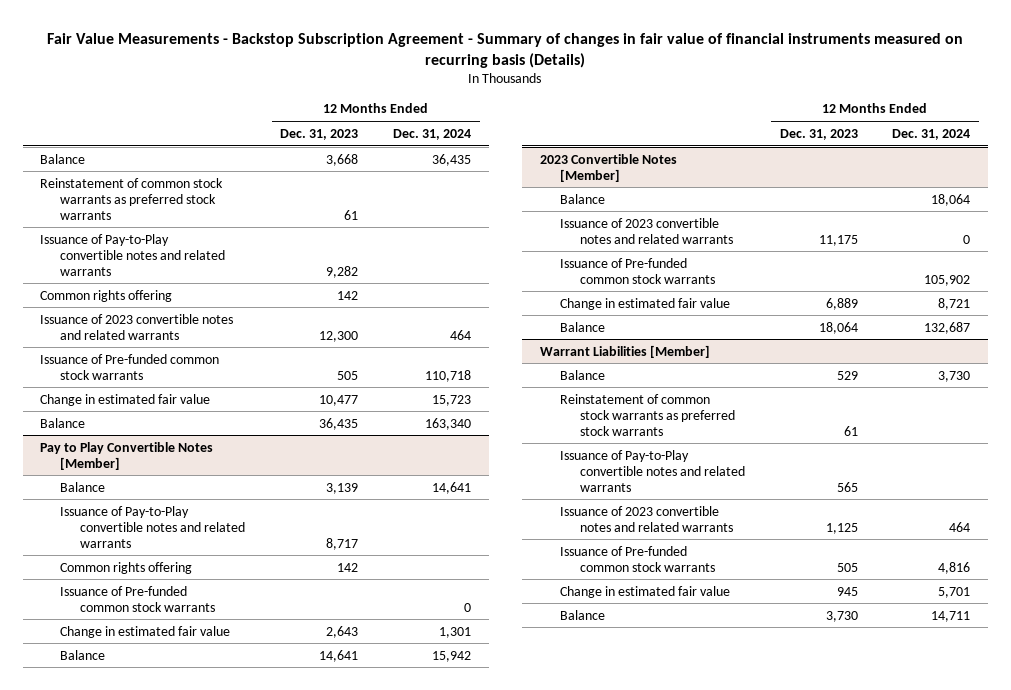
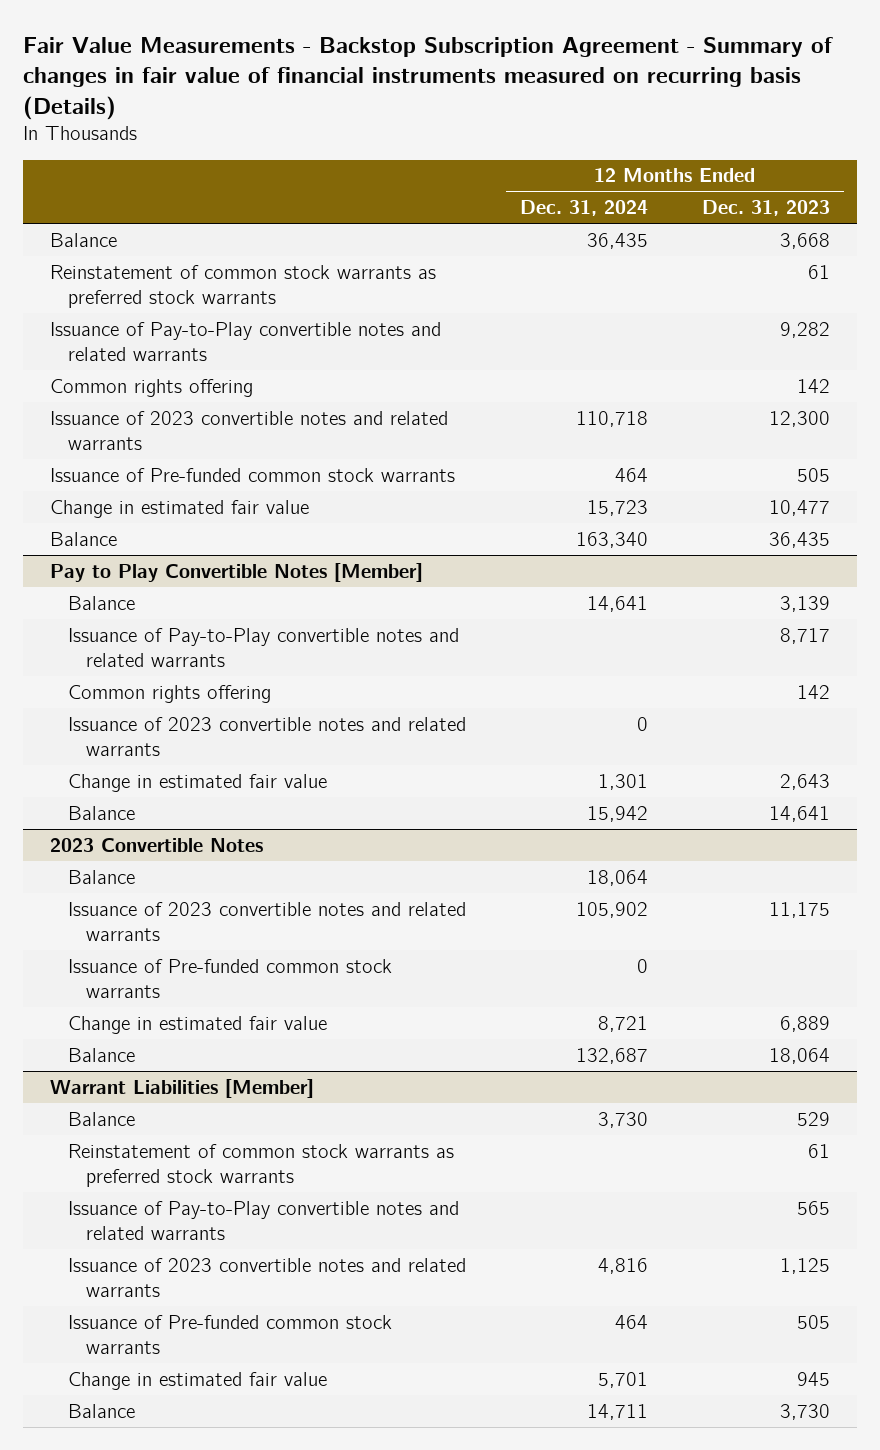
[450,329,472,340] 464 -> [575,410,648,427] 110,718
[425,369,472,382] 110,718 -> [614,467,648,482] 464
[60,585,216,612] Issuance of Pre-funded common stock warrants -> none
none -> [67,716,466,756] Issuance of 2023 convertible notes and related warrants
[539,153,677,182] 2023 Convertible Notes [Member] -> [49,837,263,852] 2023 Convertible Notes
[963,234,971,244] 0 -> [575,901,648,918] 105,902
[924,274,971,286] 105,902 -> [636,958,648,973] 0
[949,521,971,532] 464 -> [597,1257,648,1274] 4,816
[938,561,971,574] 4,816 -> [614,1314,648,1329] 464

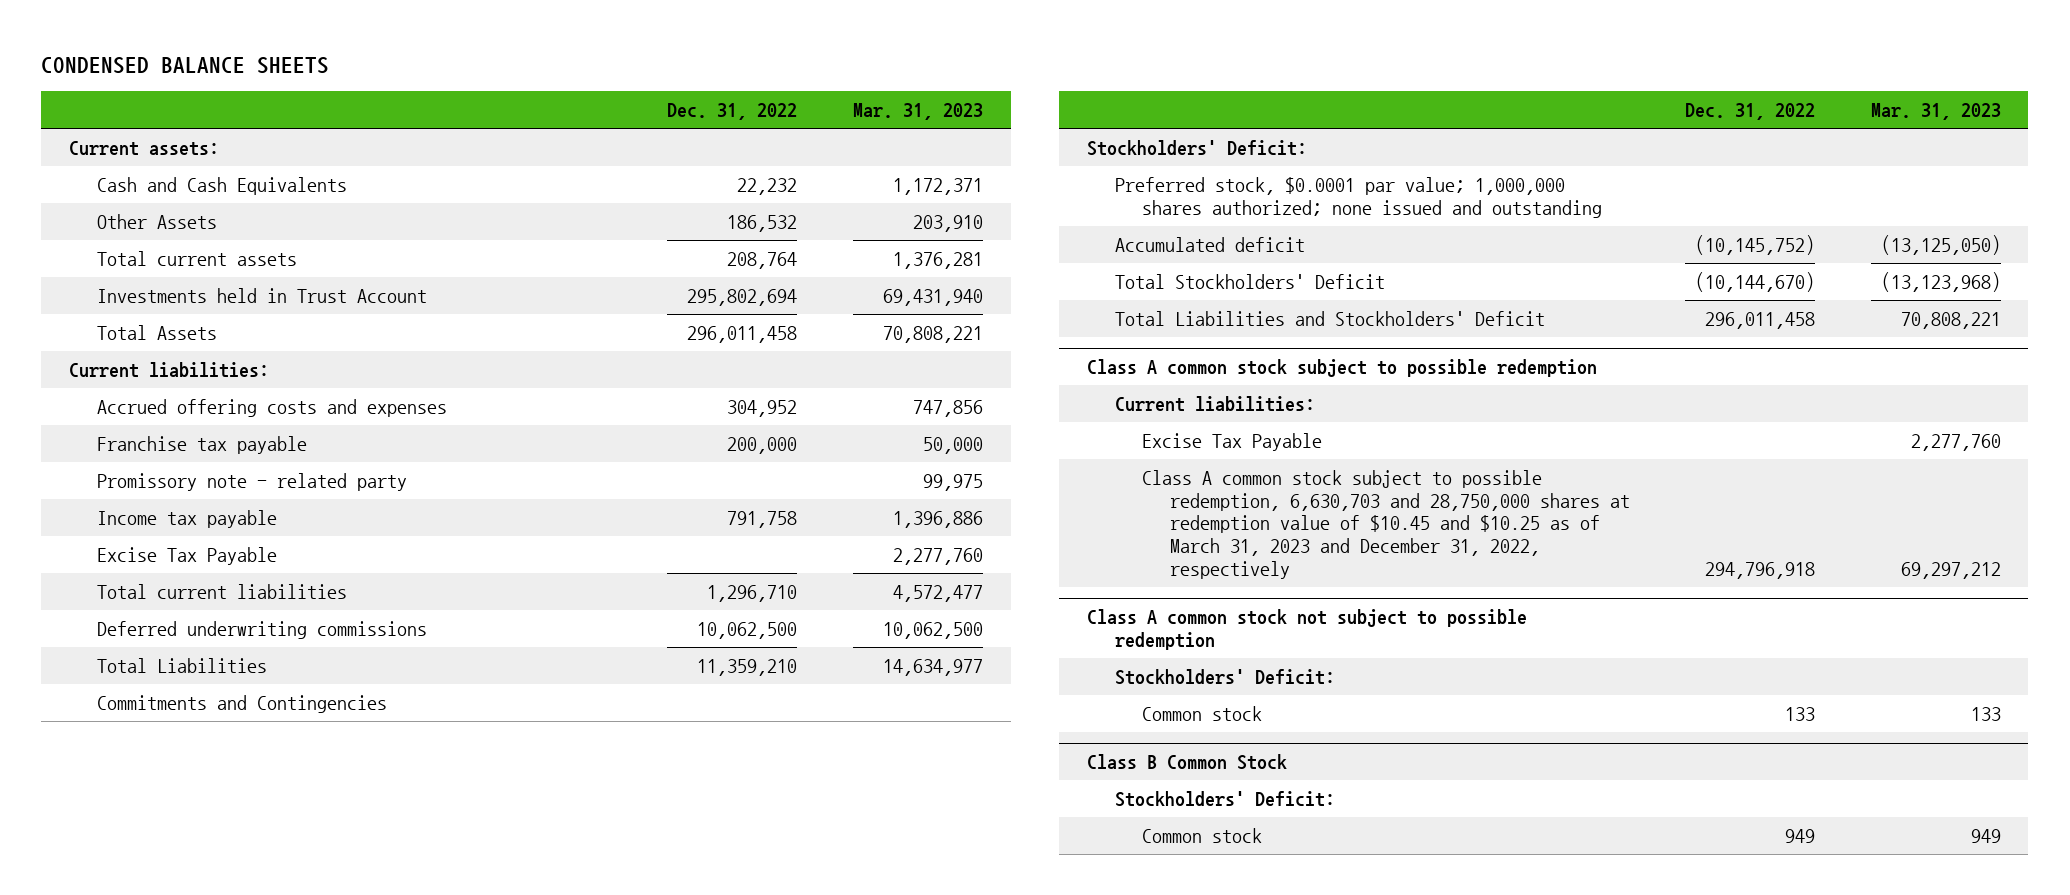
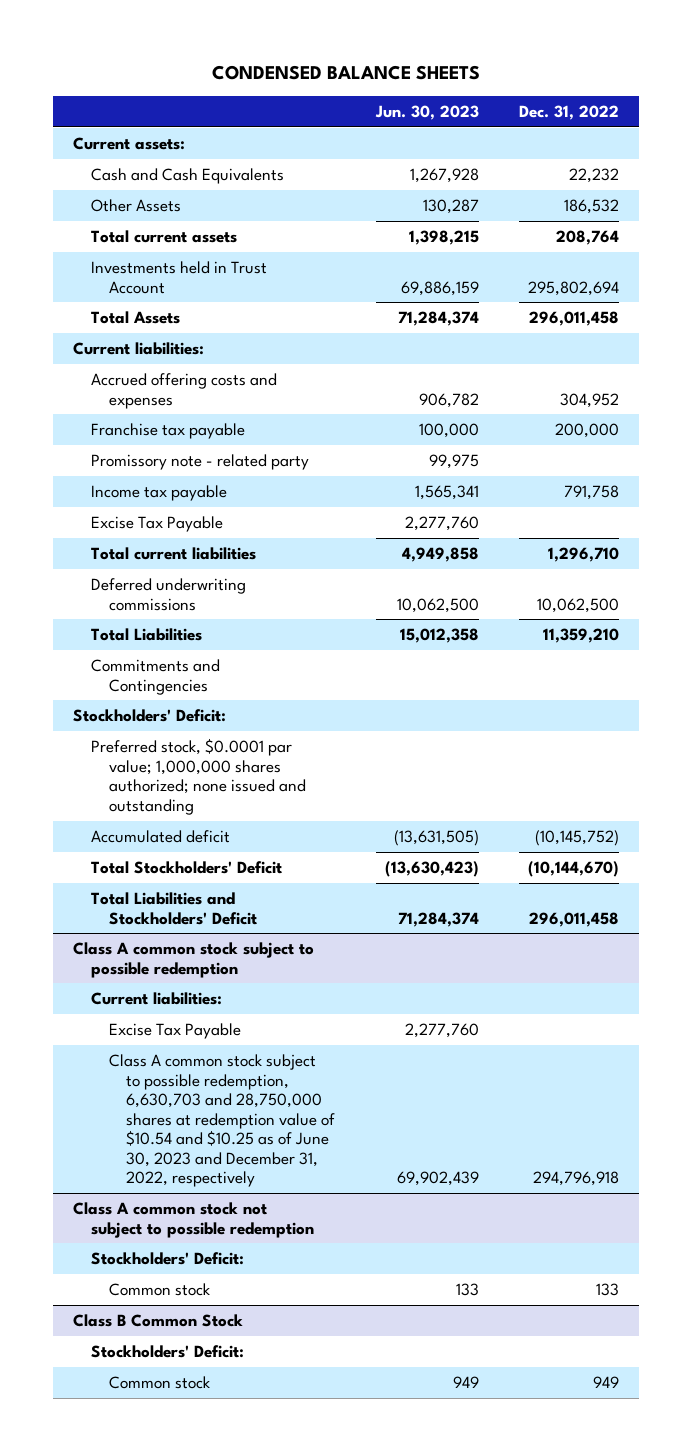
[852,102,983,120] Mar. 31, 2023 -> none
none -> [374,104,479,120] Jun. 30, 2023
[1142,469,1631,580] Class A common stock subject to possible redemption, 6,630,703 and 28,750,000 shares at redemption value of $10.45 and $10.25 as of March 31, 2023 and December 31, 2022, respectively -> [108,1053,336,1188] Class A common stock subject to possible redemption, 6,630,703 and 28,750,000 shares at redemption value of $10.54 and $10.25 as of June 30, 2023 and December 31, 2022, respectively

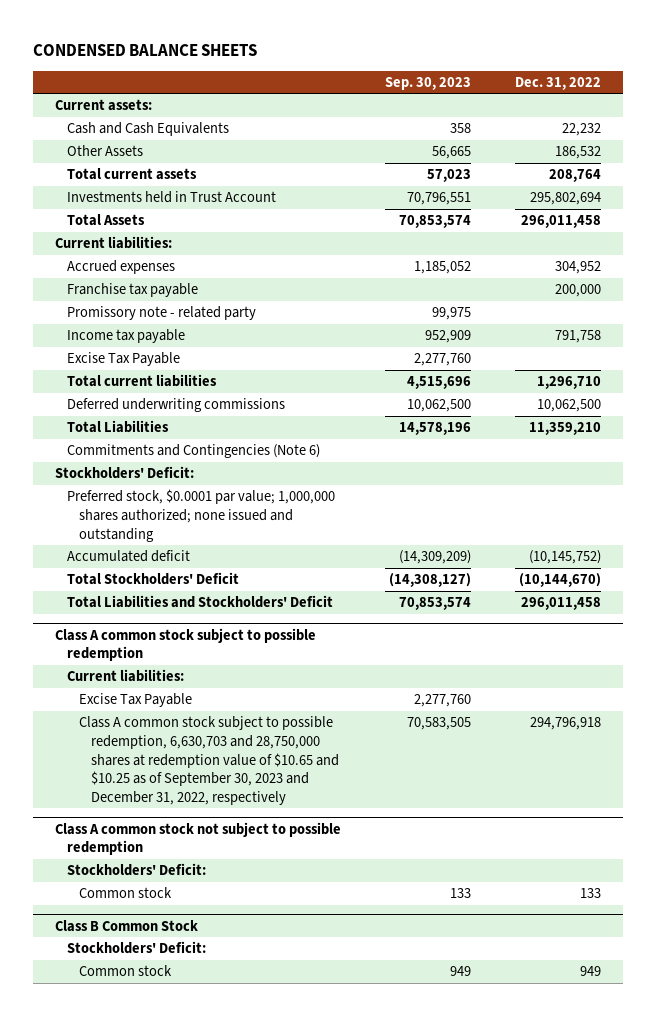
[374,104,479,120] Jun. 30, 2023 -> none
none -> [384,76,471,90] Sep. 30, 2023
[90,372,277,409] Accrued offering costs and expenses -> [67,260,176,275] Accrued expenses
[90,658,220,695] Commitments and Contingencies -> [67,444,321,459] Commitments and Contingencies (Note 6)
[108,1053,336,1188] Class A common stock subject to possible redemption, 6,630,703 and 28,750,000 shares at redemption value of $10.54 and $10.25 as of June 30, 2023 and December 31, 2022, respectively -> [79,716,340,805] Class A common stock subject to possible redemption, 6,630,703 and 28,750,000 shares at redemption value of $10.65 and $10.25 as of September 30, 2023 and December 31, 2022, respectively

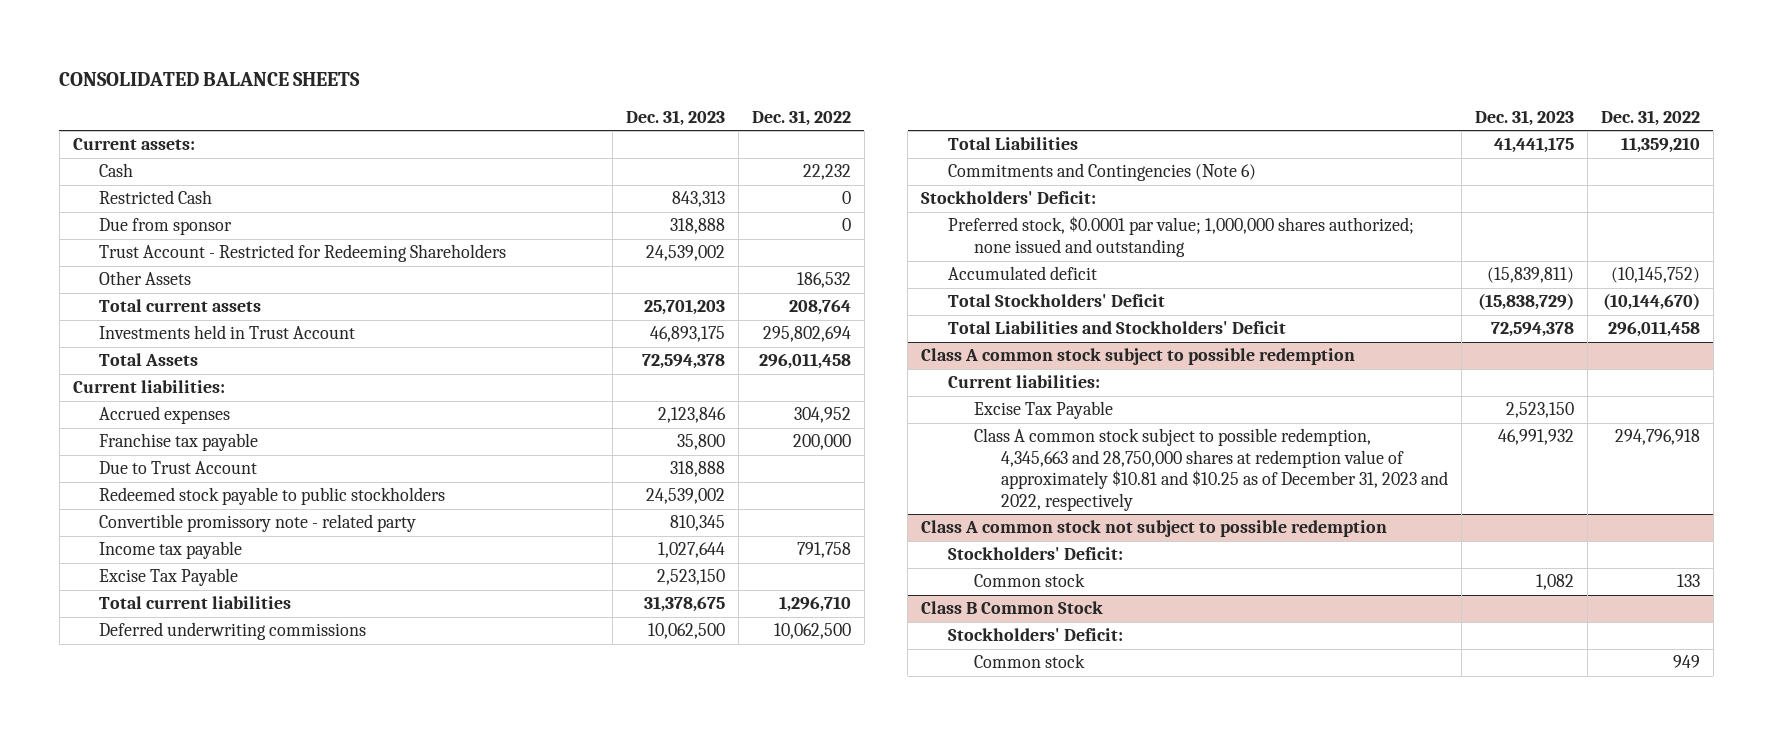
[33,43,258,56] CONDENSED BALANCE SHEETS -> [59,71,361,86] CONSOLIDATED BALANCE SHEETS
[384,76,471,90] Sep. 30, 2023 -> none
none -> [625,109,725,126] Dec. 31, 2023
[67,122,230,137] Cash and Cash Equivalents -> [99,163,134,178] Cash
none -> [99,190,213,205] Restricted Cash
none -> [99,218,233,236] Due from sponsor
none -> [99,244,507,263] Trust Account - Restricted for Redeeming Shareholders
none -> [99,461,258,475] Due to Trust Account
none -> [99,487,446,506] Redeemed stock payable to public stockholders
[67,306,257,321] Promissory note - related party -> [99,514,417,533] Convertible promissory note - related party
[79,716,340,805] Class A common stock subject to possible redemption, 6,630,703 and 28,750,000 shares at redemption value of $10.65 and $10.25 as of September 30, 2023 and December 31, 2022, respectively -> [974,428,1448,511] Class A common stock subject to possible redemption, 4,345,663 and 28,750,000 shares at redemption value of approximately $10.81 and $10.25 as of December 31, 2023 and 2022, respectively

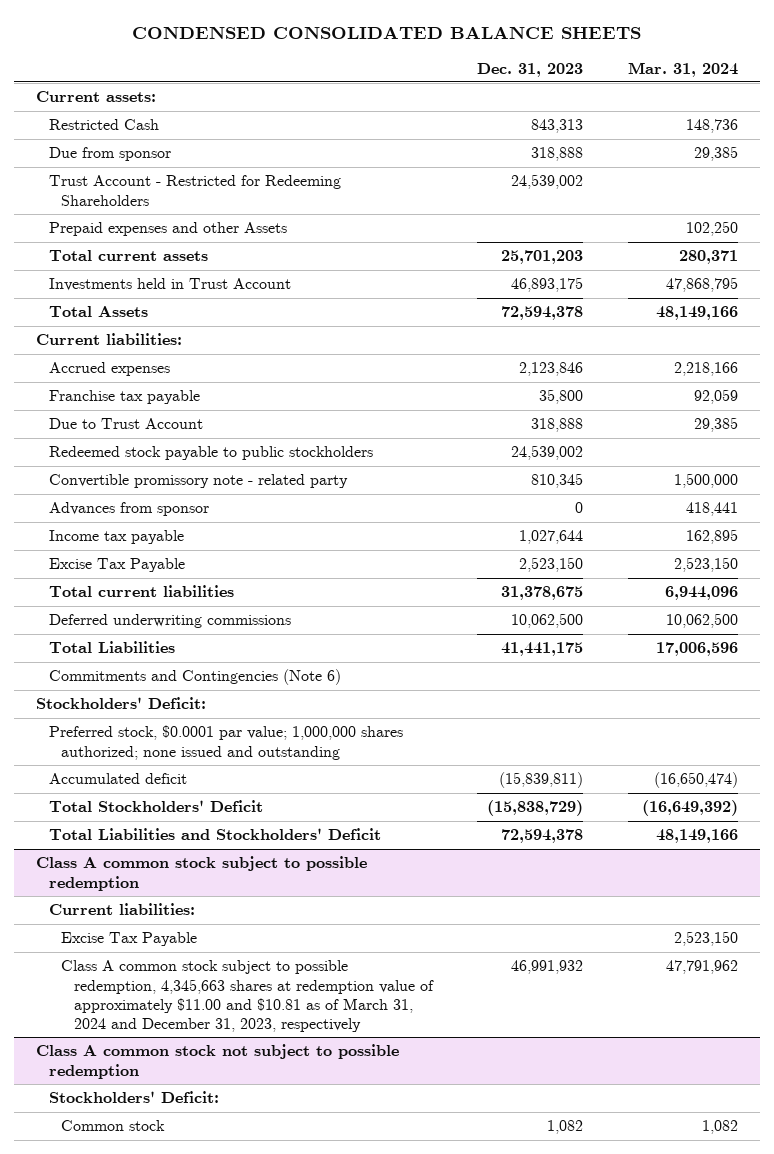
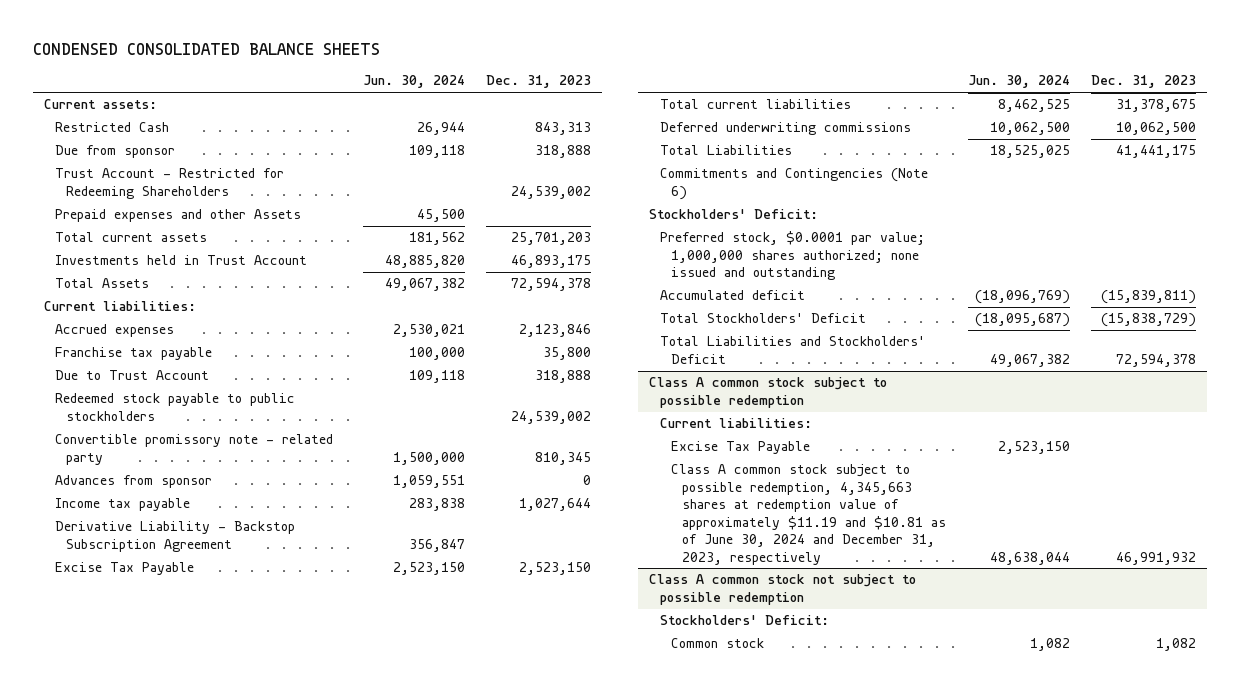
[627,61,738,77] Mar. 31, 2024 -> none
none -> [362,75,465,89] Jun. 30, 2024
none -> [54,521,295,552] Derivative Liability - Backstop Subscription Agreement
[61,960,434,1033] Class A common stock subject to possible redemption, 4,345,663 shares at redemption value of approximately $11.00 and $10.81 as of March 31, 2024 and December 31, 2023, respectively -> [670,464,946,565] Class A common stock subject to possible redemption, 4,345,663 shares at redemption value of approximately $11.19 and $10.81 as of June 30, 2024 and December 31, 2023, respectively

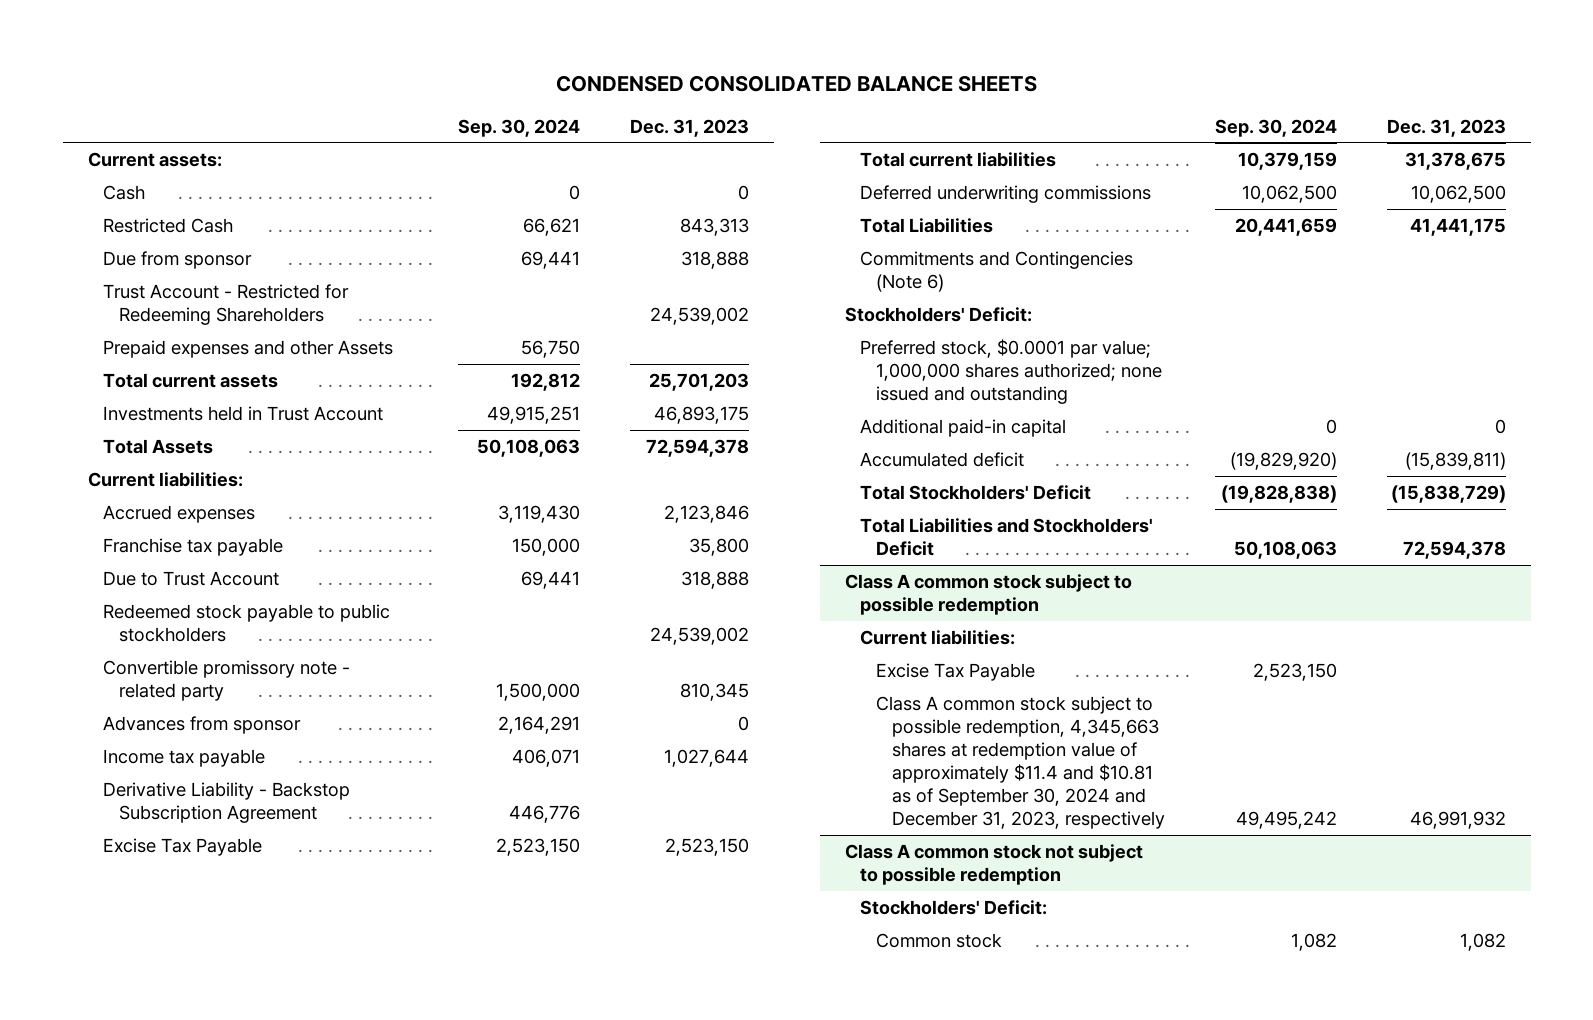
[362,75,465,89] Jun. 30, 2024 -> none
none -> [457,118,580,137] Sep. 30, 2024
none -> [103,184,146,200] Cash
none -> [860,418,1067,437] Additional paid-in capital
[670,464,946,565] Class A common stock subject to possible redemption, 4,345,663 shares at redemption value of approximately $11.19 and $10.81 as of June 30, 2024 and December 31, 2023, respectively -> [876,695,1165,829] Class A common stock subject to possible redemption, 4,345,663 shares at redemption value of approximately $11.4 and $10.81 as of September 30, 2024 and December 31, 2023, respectively

